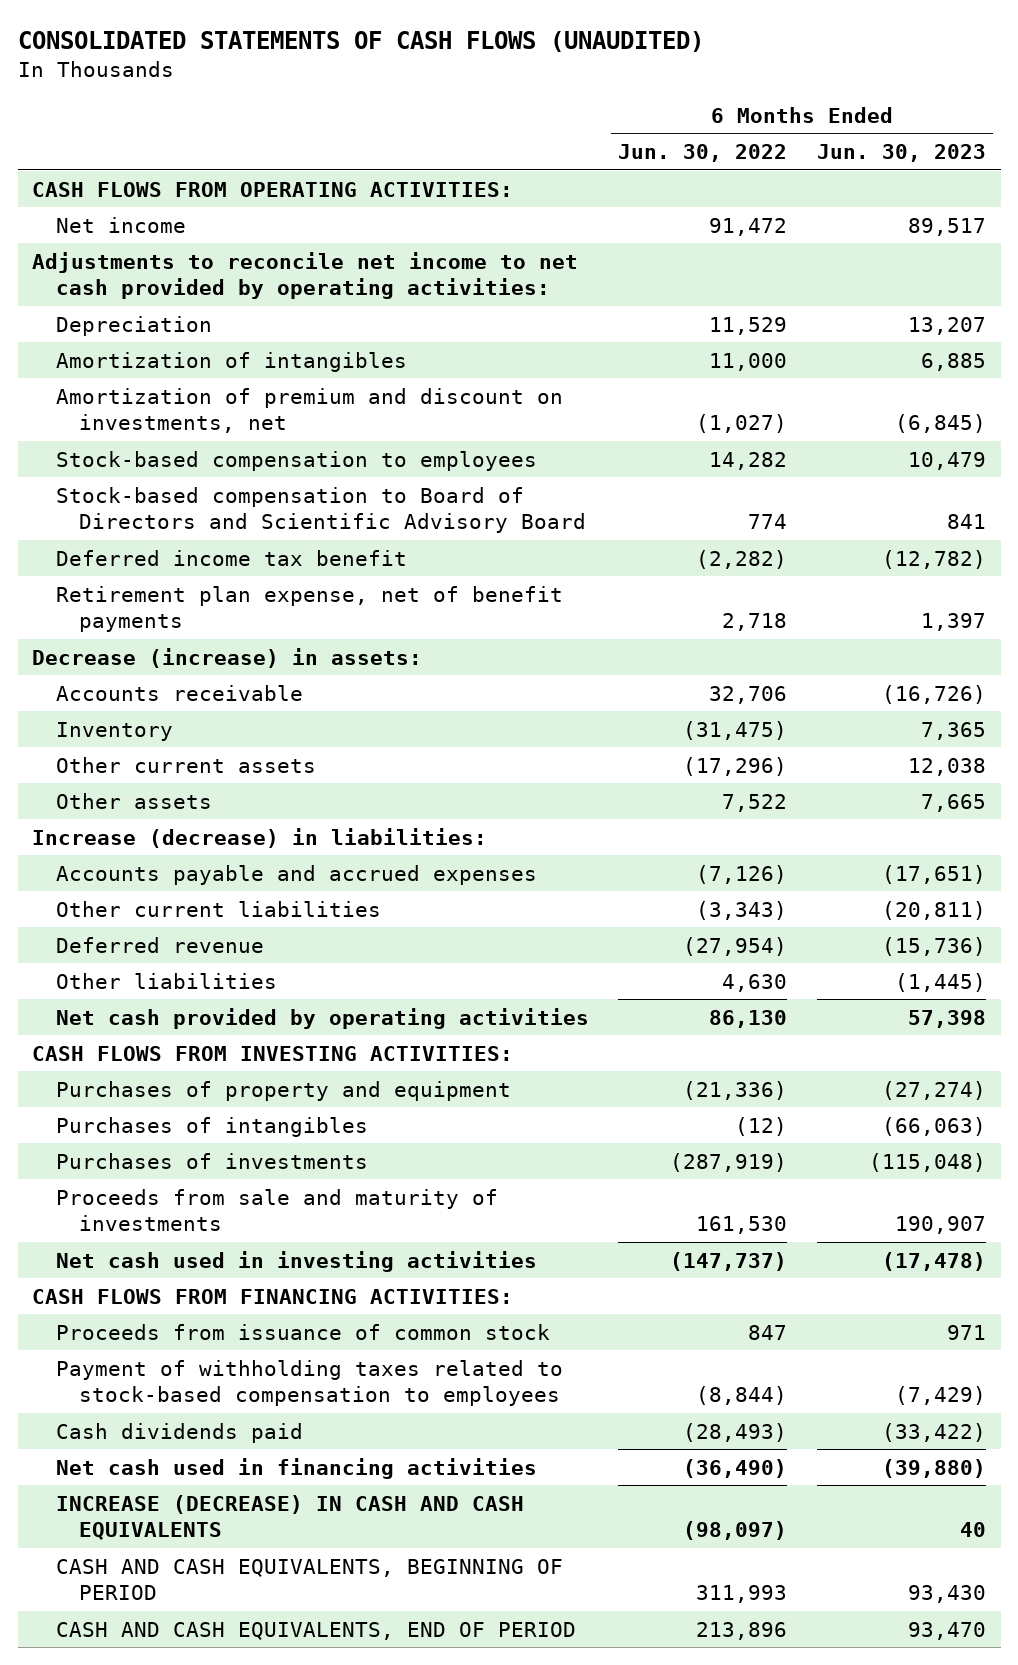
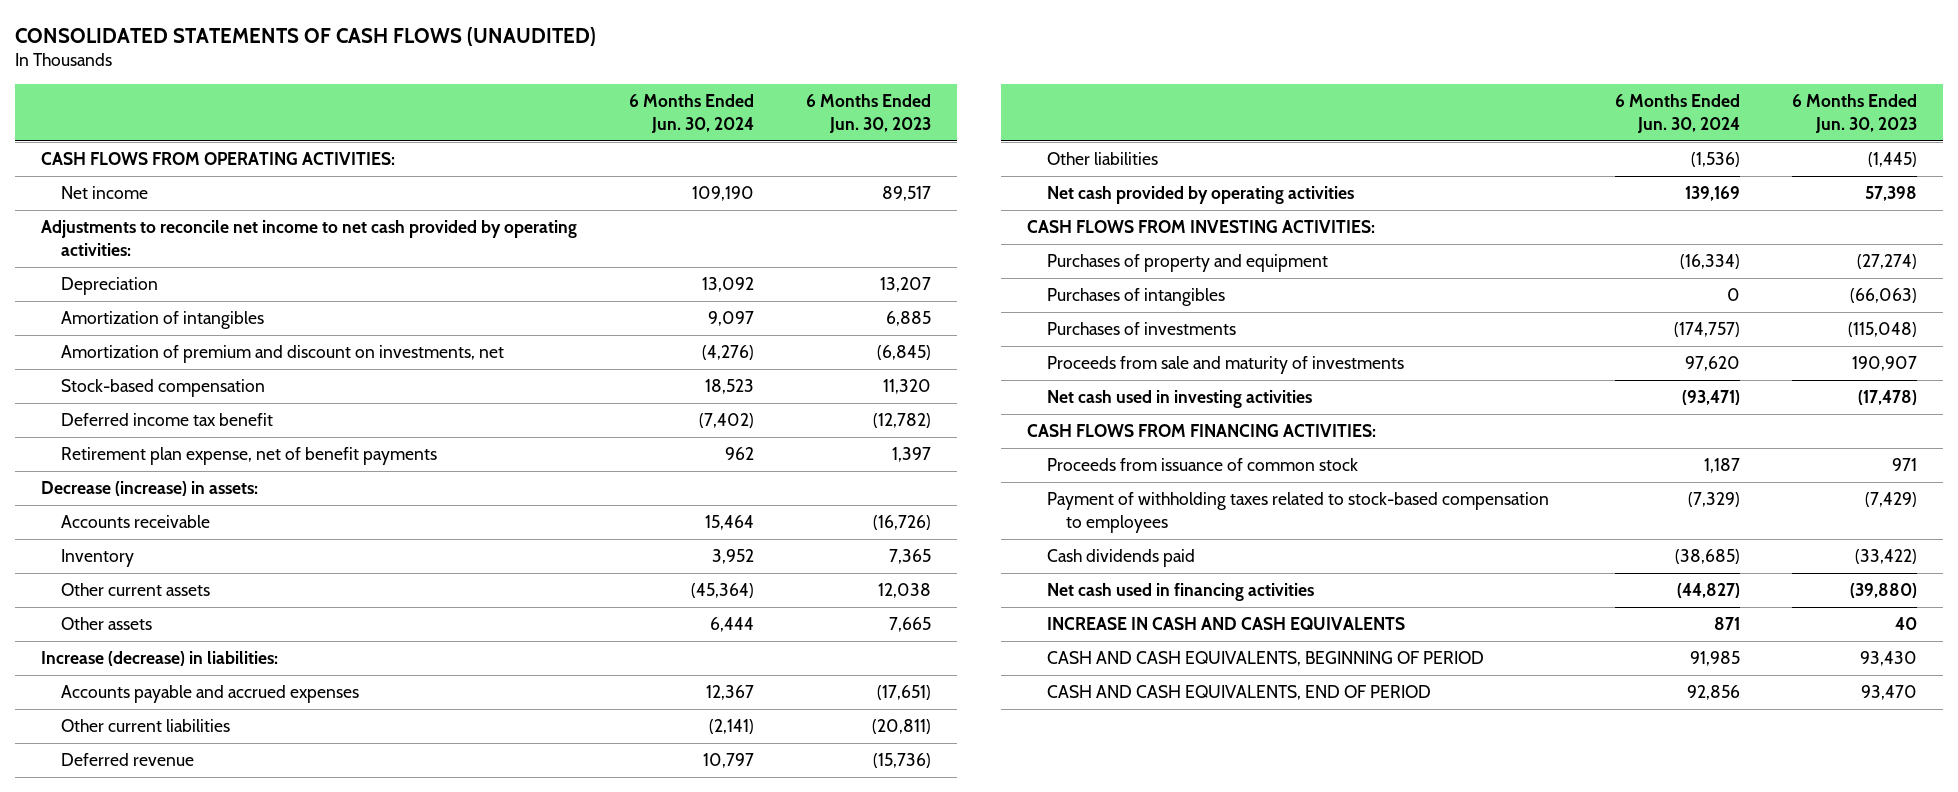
[618,144,788,163] Jun. 30, 2022 -> none
none -> [629,94,755,133] 6 Months Ended Jun. 30, 2024
[55,486,586,534] Stock-based compensation to Board of Directors and Scientific Advisory Board -> none
[55,450,537,471] Stock-based compensation to employees -> [60,379,265,398] Stock-based compensation
[908,451,987,470] 10,479 -> [883,379,932,395] 11,320
[55,1494,524,1541] INCREASE (DECREASE) IN CASH AND CASH EQUIVALENTS -> [1046,617,1405,631] INCREASE IN CASH AND CASH EQUIVALENTS

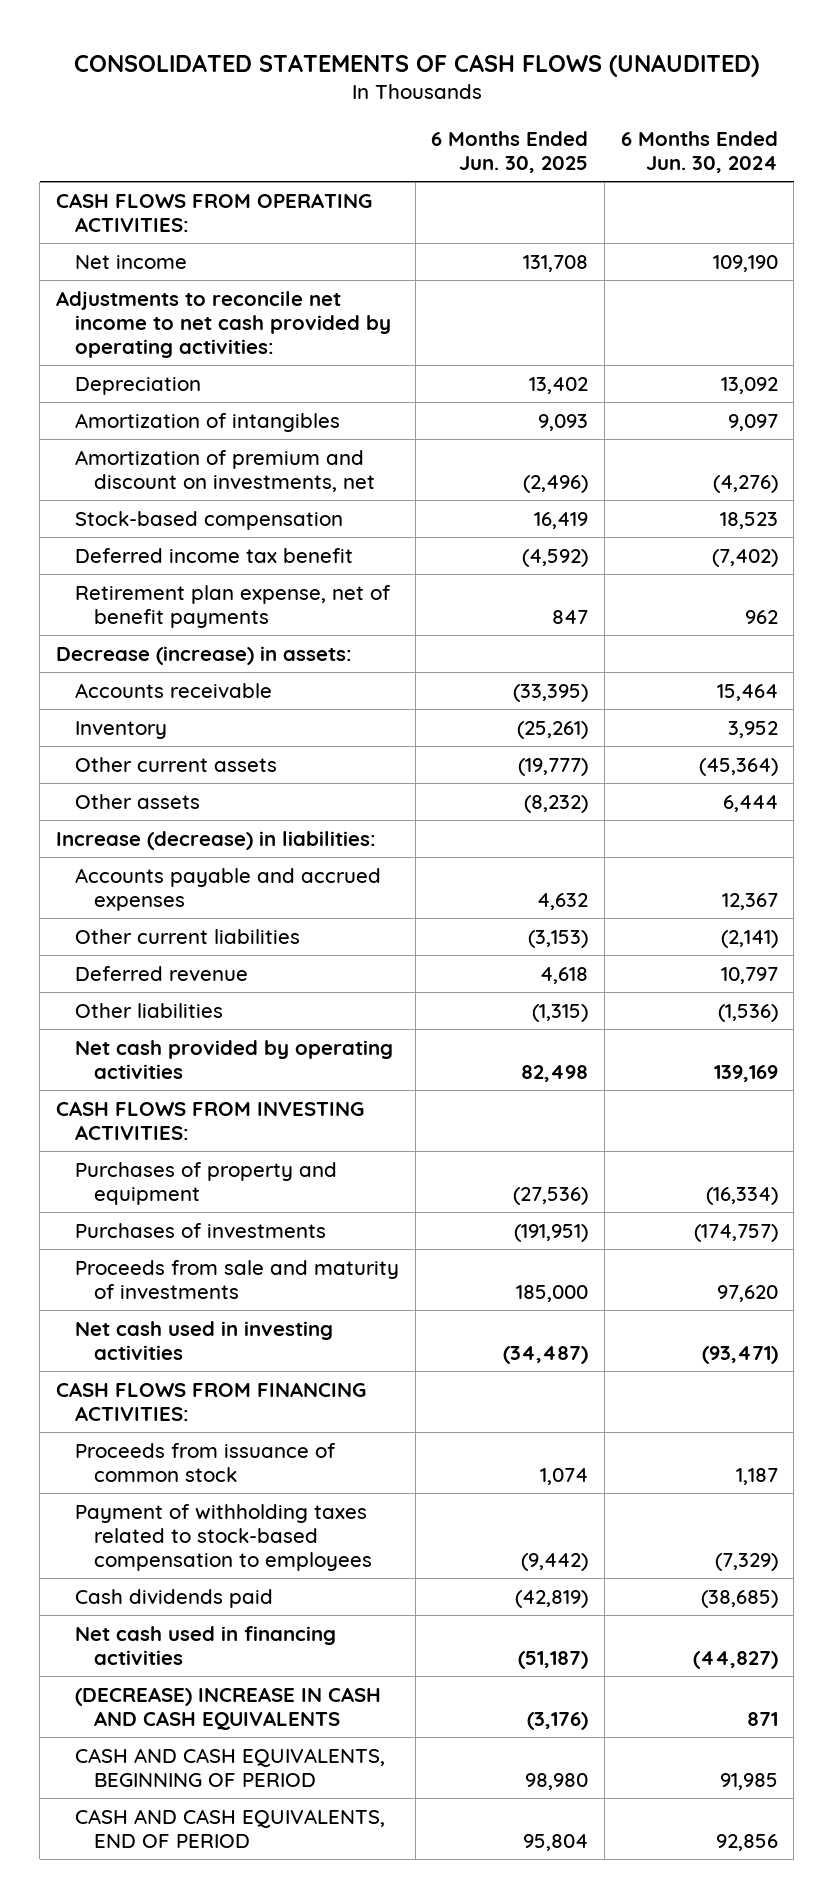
[806,94,932,133] 6 Months Ended Jun. 30, 2023 -> none
none -> [431,130,589,173] 6 Months Ended Jun. 30, 2025
[1046,288,1225,307] Purchases of intangibles -> none
[1046,617,1405,631] INCREASE IN CASH AND CASH EQUIVALENTS -> [74,1686,381,1730] (DECREASE) INCREASE IN CASH AND CASH EQUIVALENTS

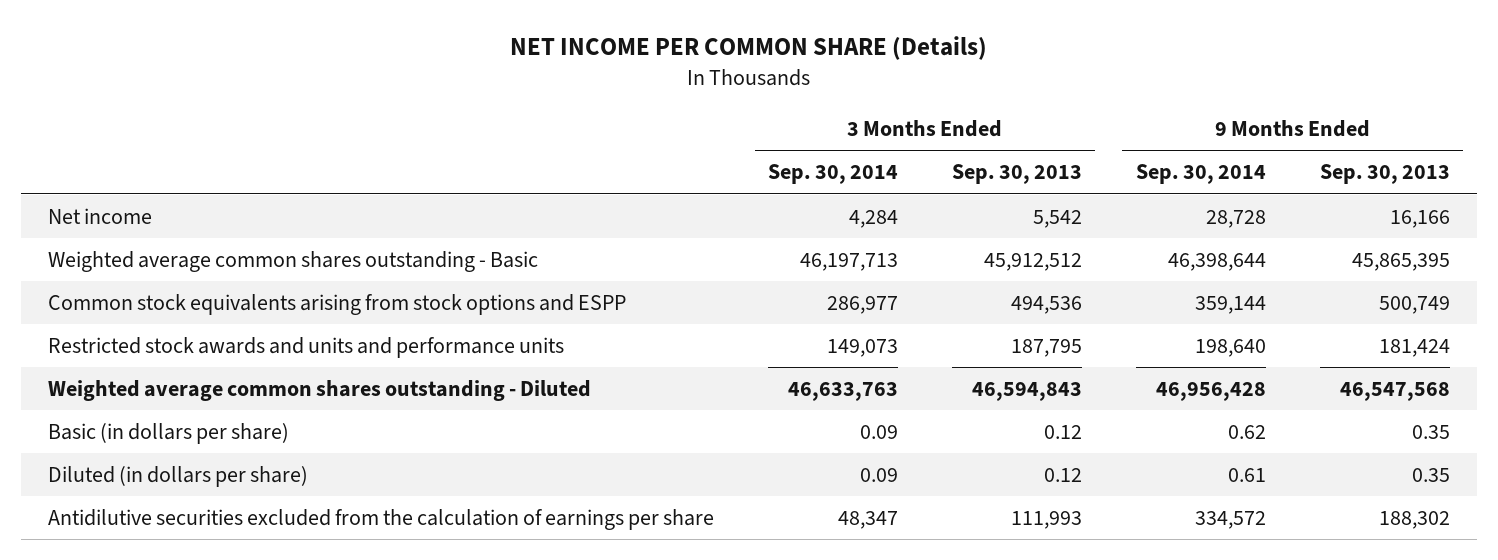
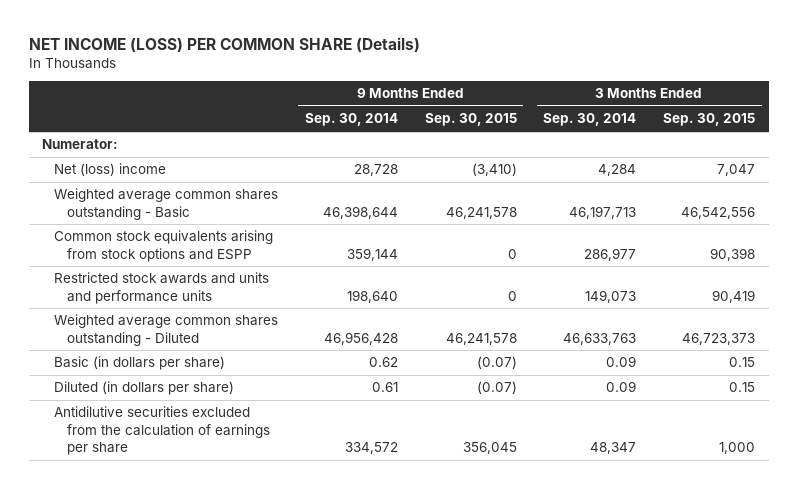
[509,36,987,61] NET INCOME PER COMMON SHARE (Details) -> [28,36,420,53] NET INCOME (LOSS) PER COMMON SHARE (Details)
[951,164,1082,185] Sep. 30, 2013 -> none
[1319,164,1450,185] Sep. 30, 2013 -> none
none -> [424,113,517,127] Sep. 30, 2015
none -> [663,113,756,127] Sep. 30, 2015
none -> [42,139,119,150] Numerator:
[48,207,153,224] Net income -> [54,163,167,177] Net (loss) income

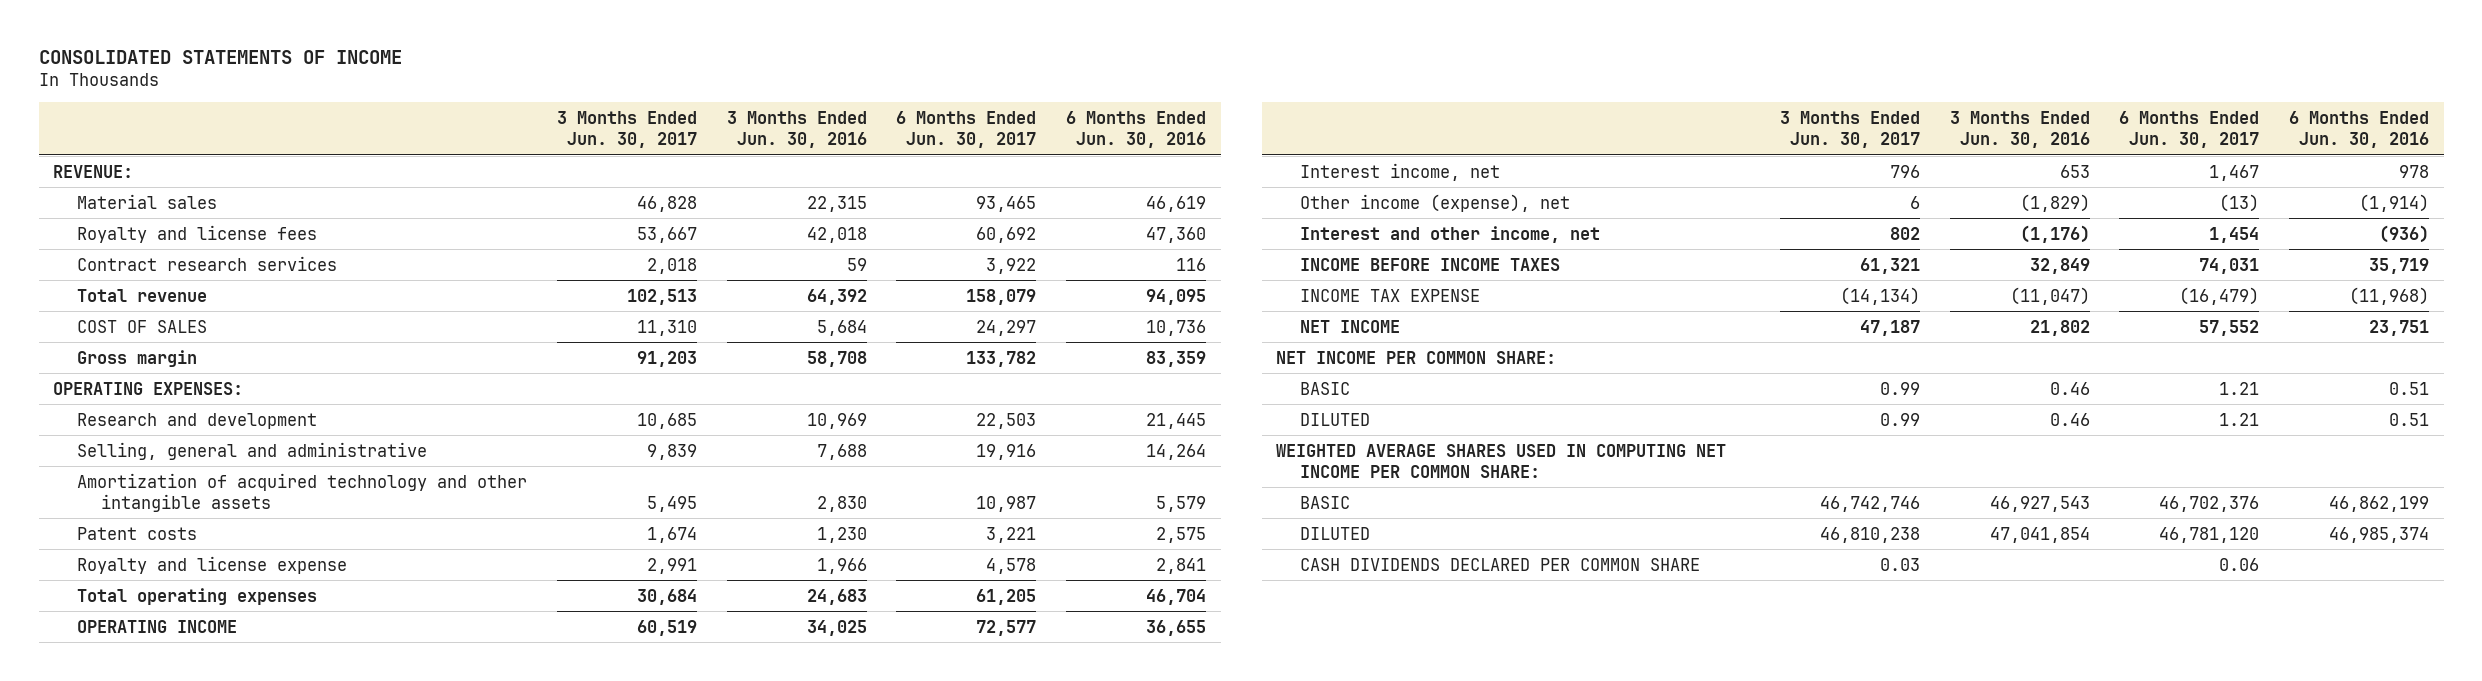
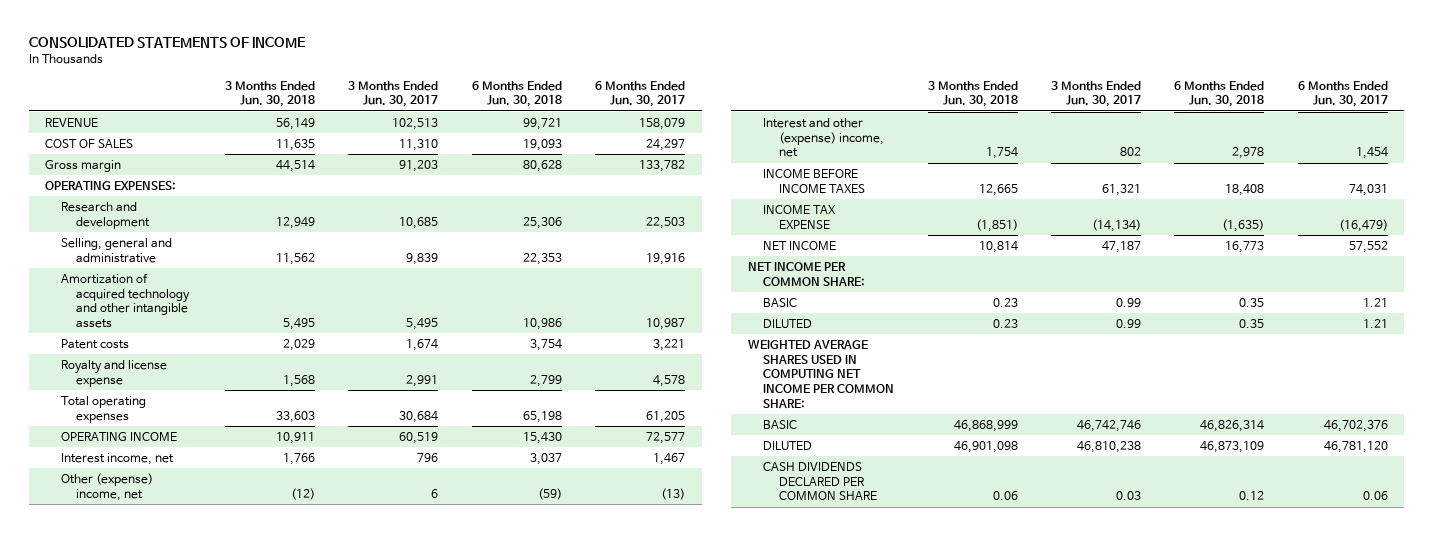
[726,111,867,149] 3 Months Ended Jun. 30, 2016 -> none
[1065,111,1206,149] 6 Months Ended Jun. 30, 2016 -> none
none -> [225,80,316,108] 3 Months Ended Jun. 30, 2018
none -> [471,80,562,108] 6 Months Ended Jun. 30, 2018
[53,164,134,178] REVENUE: -> none
[77,193,218,209] Material sales -> none
[77,224,318,243] Royalty and license fees -> none
[77,255,338,271] Contract research services -> none
[77,288,208,302] Total revenue -> [45,117,99,127] REVENUE
[1300,193,1571,212] Other income (expense), net -> [60,472,153,501] Other (expense) income, net
[1300,225,1601,243] Interest and other income, net -> [763,117,884,158] Interest and other (expense) income, net

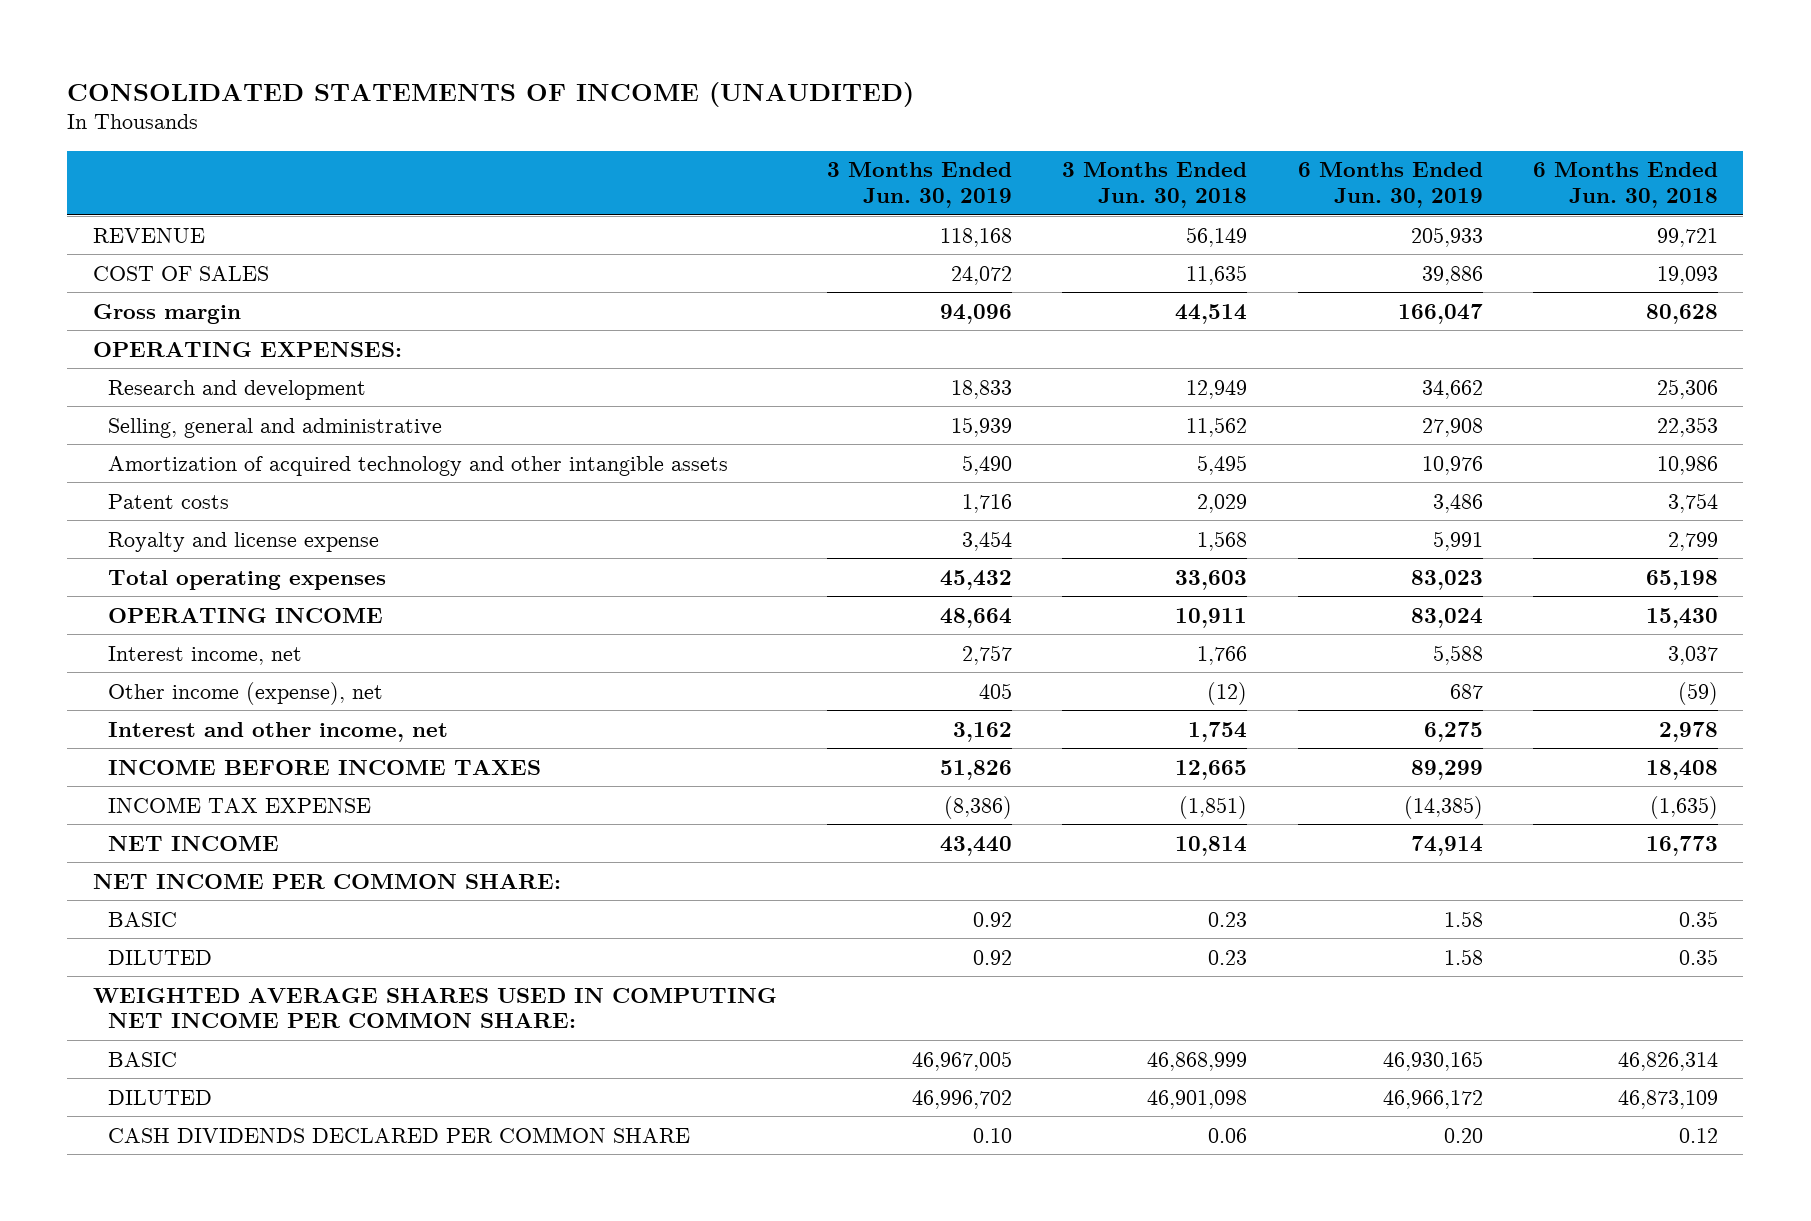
[28,37,305,49] CONSOLIDATED STATEMENTS OF INCOME -> [67,81,915,107] CONSOLIDATED STATEMENTS OF INCOME (UNAUDITED)
[348,80,439,108] 3 Months Ended Jun. 30, 2017 -> none
[594,80,685,108] 6 Months Ended Jun. 30, 2017 -> none
none -> [827,162,1013,208] 3 Months Ended Jun. 30, 2019
none -> [1297,162,1483,208] 6 Months Ended Jun. 30, 2019
[60,472,153,501] Other (expense) income, net -> [108,681,384,705] Other income (expense), net
[763,117,884,158] Interest and other (expense) income, net -> [108,721,449,742] Interest and other income, net

